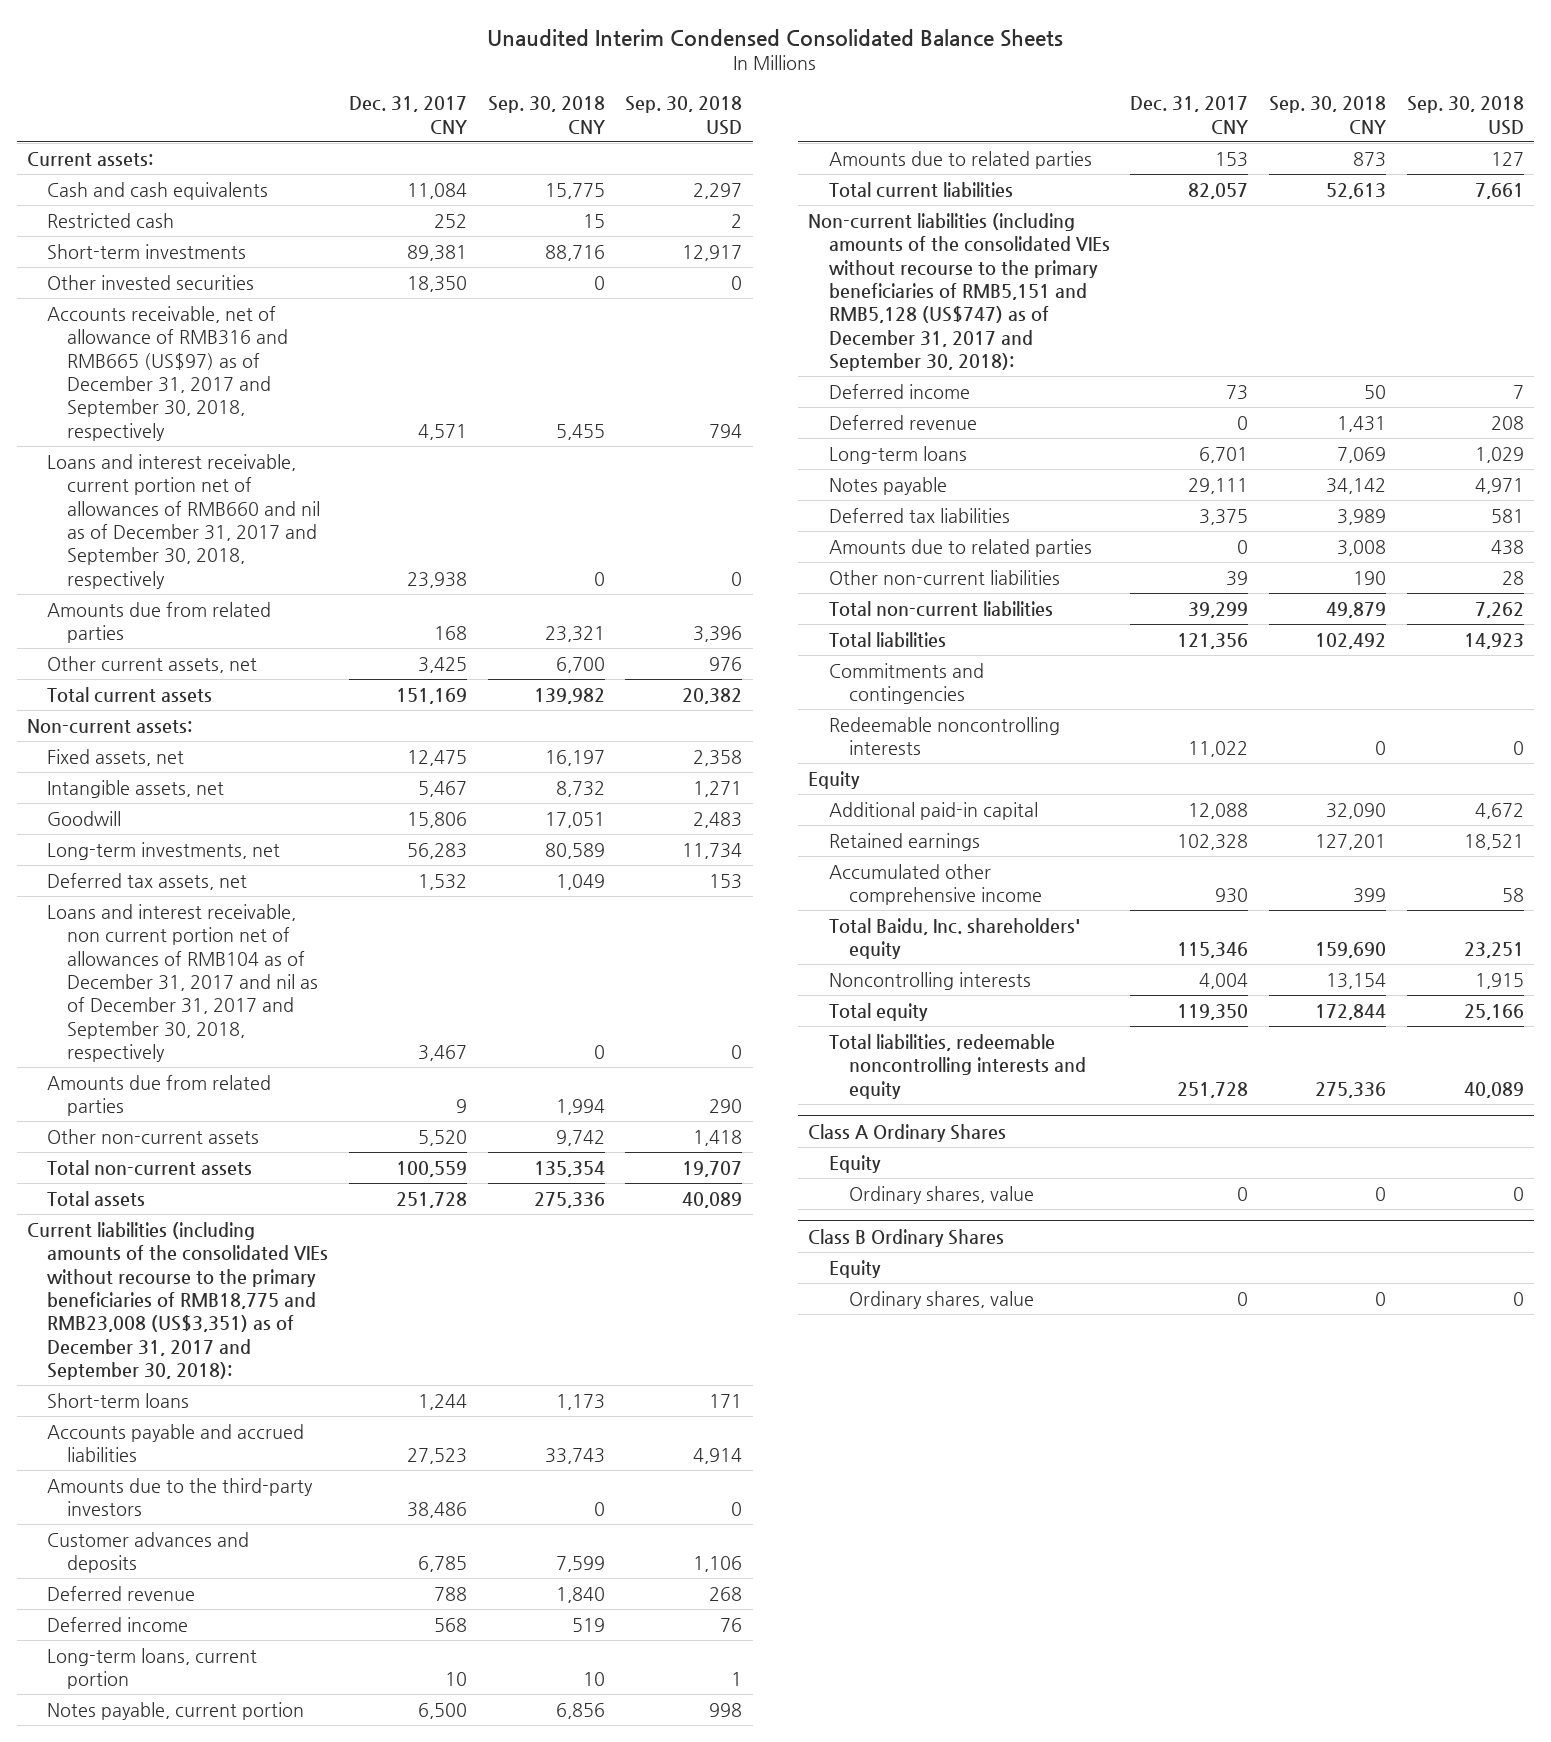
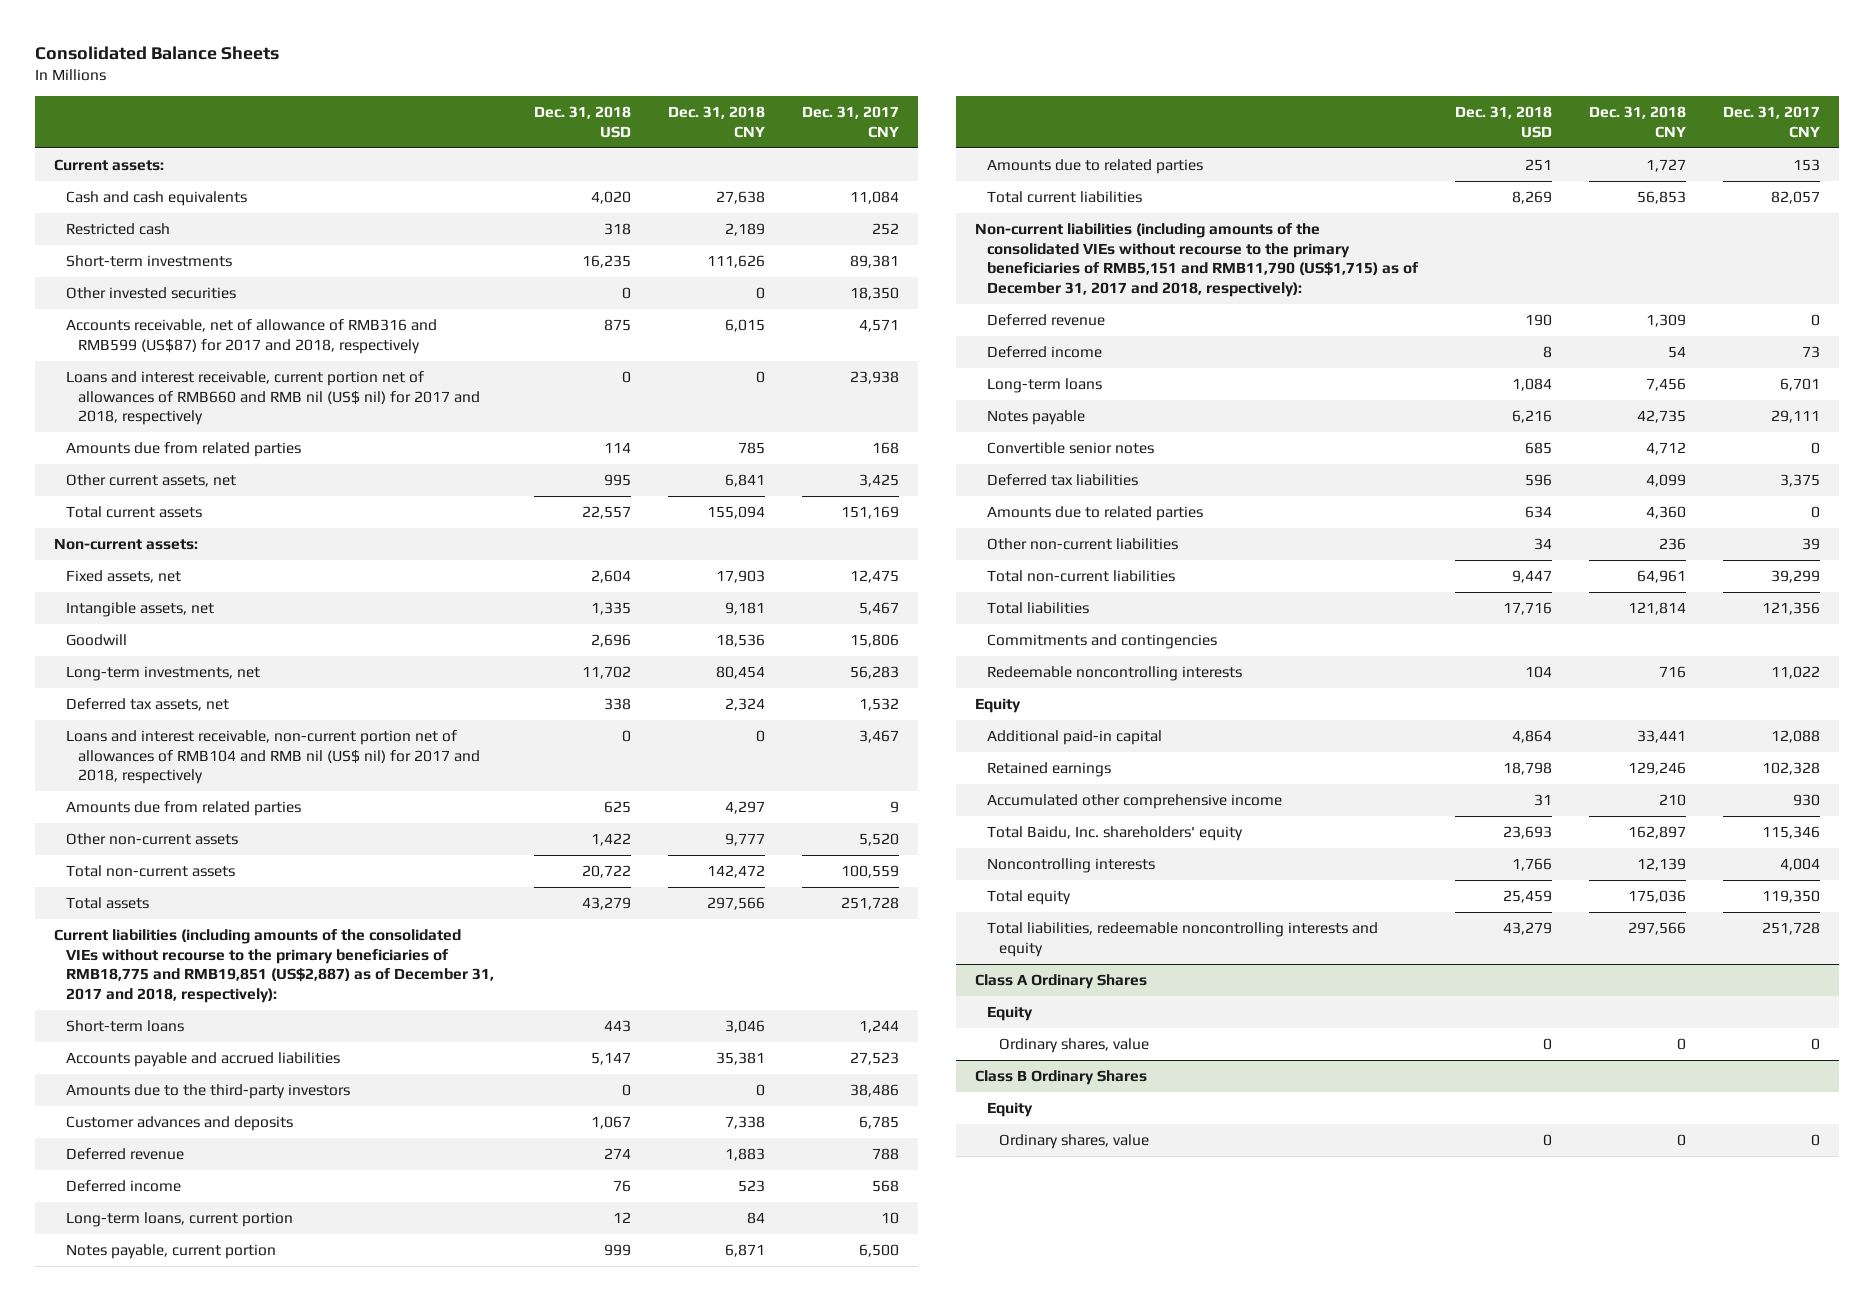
[487,28,1064,47] Unaudited Interim Condensed Consolidated Balance Sheets -> [35,46,280,61] Consolidated Balance Sheets
[487,96,605,134] Sep. 30, 2018 CNY -> none
[625,96,743,135] Sep. 30, 2018 USD -> none
none -> [533,106,631,138] Dec. 31, 2018 USD
none -> [667,106,765,138] Dec. 31, 2018 CNY
[47,305,289,441] Accounts receivable, net of allowance of RMB316 and RMB665 (US$97) as of December 31, 2017 and September 30, 2018, respectively -> [65,319,437,354] Accounts receivable, net of allowance of RMB316 and RMB599 (US$87) for 2017 and 2018, respectively
[47,453,321,589] Loans and interest receivable, current portion net of allowances of RMB660 and nil as of December 31, 2017 and September 30, 2018, respectively -> [65,371,480,426] Loans and interest receivable, current portion net of allowances of RMB660 and RMB nil (US$ nil) for 2017 and 2018, respectively
[47,903,319,1063] Loans and interest receivable, non current portion net of allowances of RMB104 as of December 31, 2017 and nil as of December 31, 2017 and September 30, 2018, respectively -> [65,730,480,785] Loans and interest receivable, non-current portion net of allowances of RMB104 and RMB nil (US$ nil) for 2017 and 2018, respectively
[26,1221,329,1381] Current liabilities (including amounts of the consolidated VIEs without recourse to the primary beneficiaries of RMB18,775 and RMB23,008 (US$3,351) as of December 31, 2017 and September 30, 2018): -> [53,929,494,1003] Current liabilities (including amounts of the consolidated VIEs without recourse to the primary beneficiaries of RMB18,775 and RMB19,851 (US$2,887) as of December 31, 2017 and 2018, respectively):
[808,212,1110,372] Non-current liabilities (including amounts of the consolidated VIEs without recourse to the primary beneficiaries of RMB5,151 and RMB5,128 (US$747) as of December 31, 2017 and September 30, 2018): -> [975,223,1420,297] Non-current liabilities (including amounts of the consolidated VIEs without recourse to the primary beneficiaries of RMB5,151 and RMB11,790 (US$1,715) as of December 31, 2017 and 2018, respectively):
[828,383,970,399] Deferred income -> [987,346,1103,359] Deferred income
none -> [987,442,1155,455] Convertible senior notes

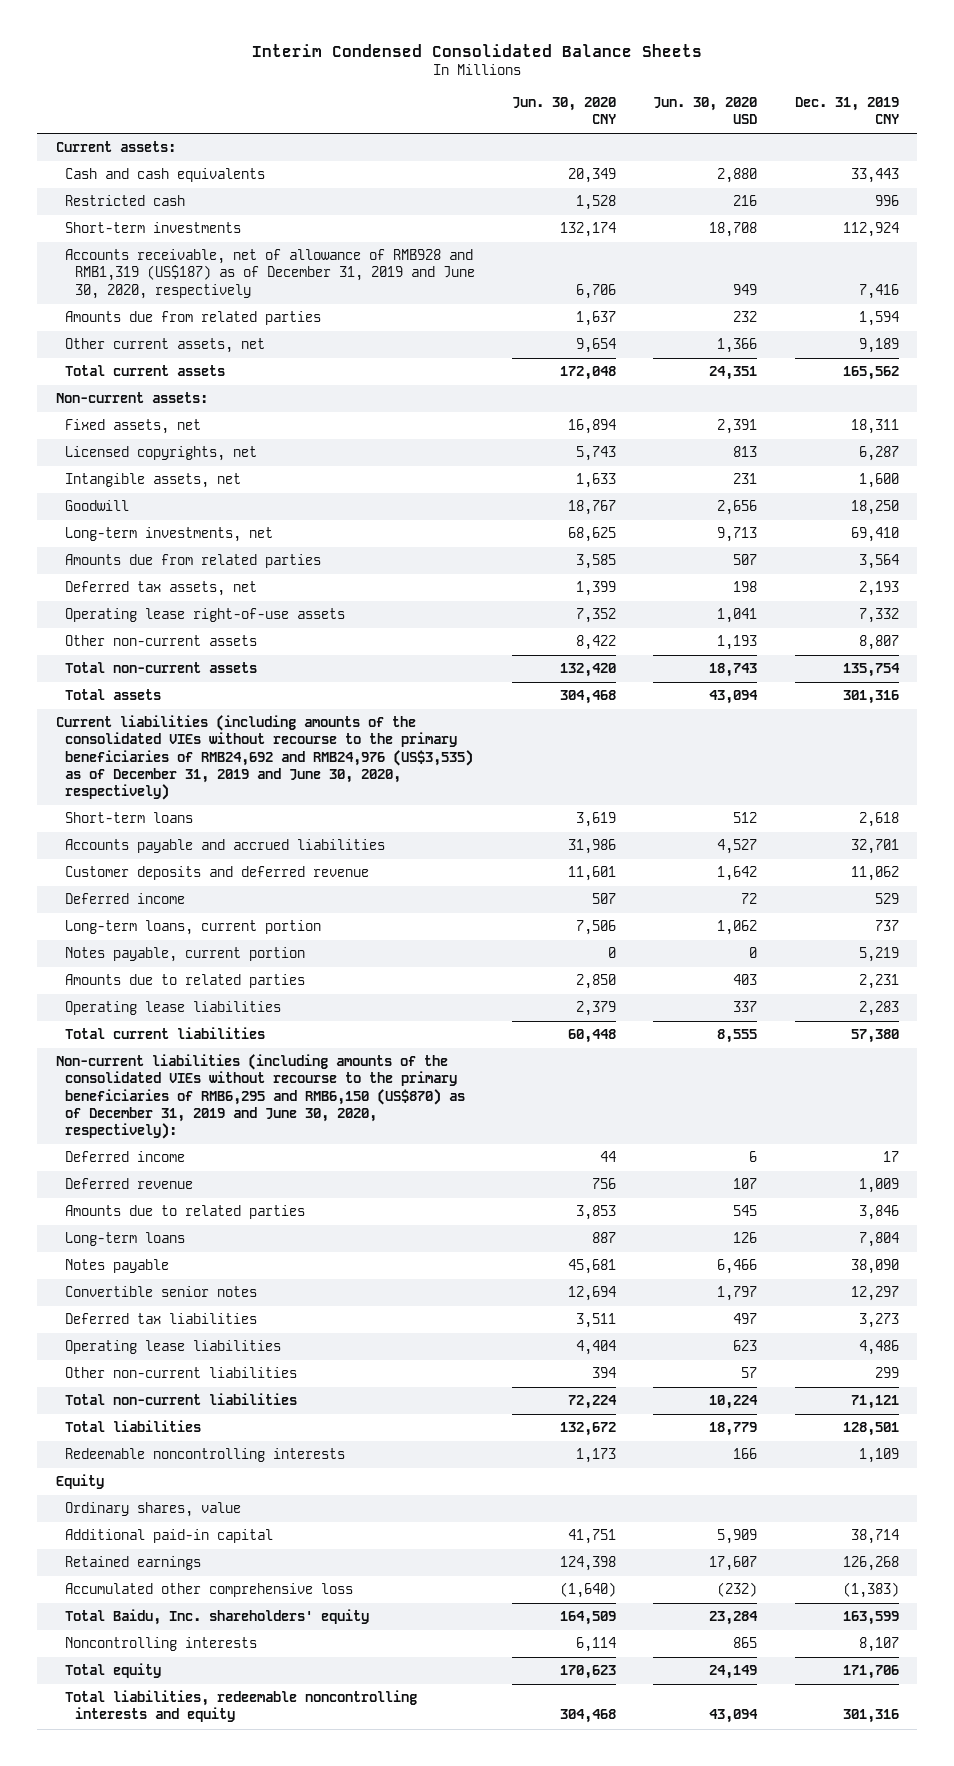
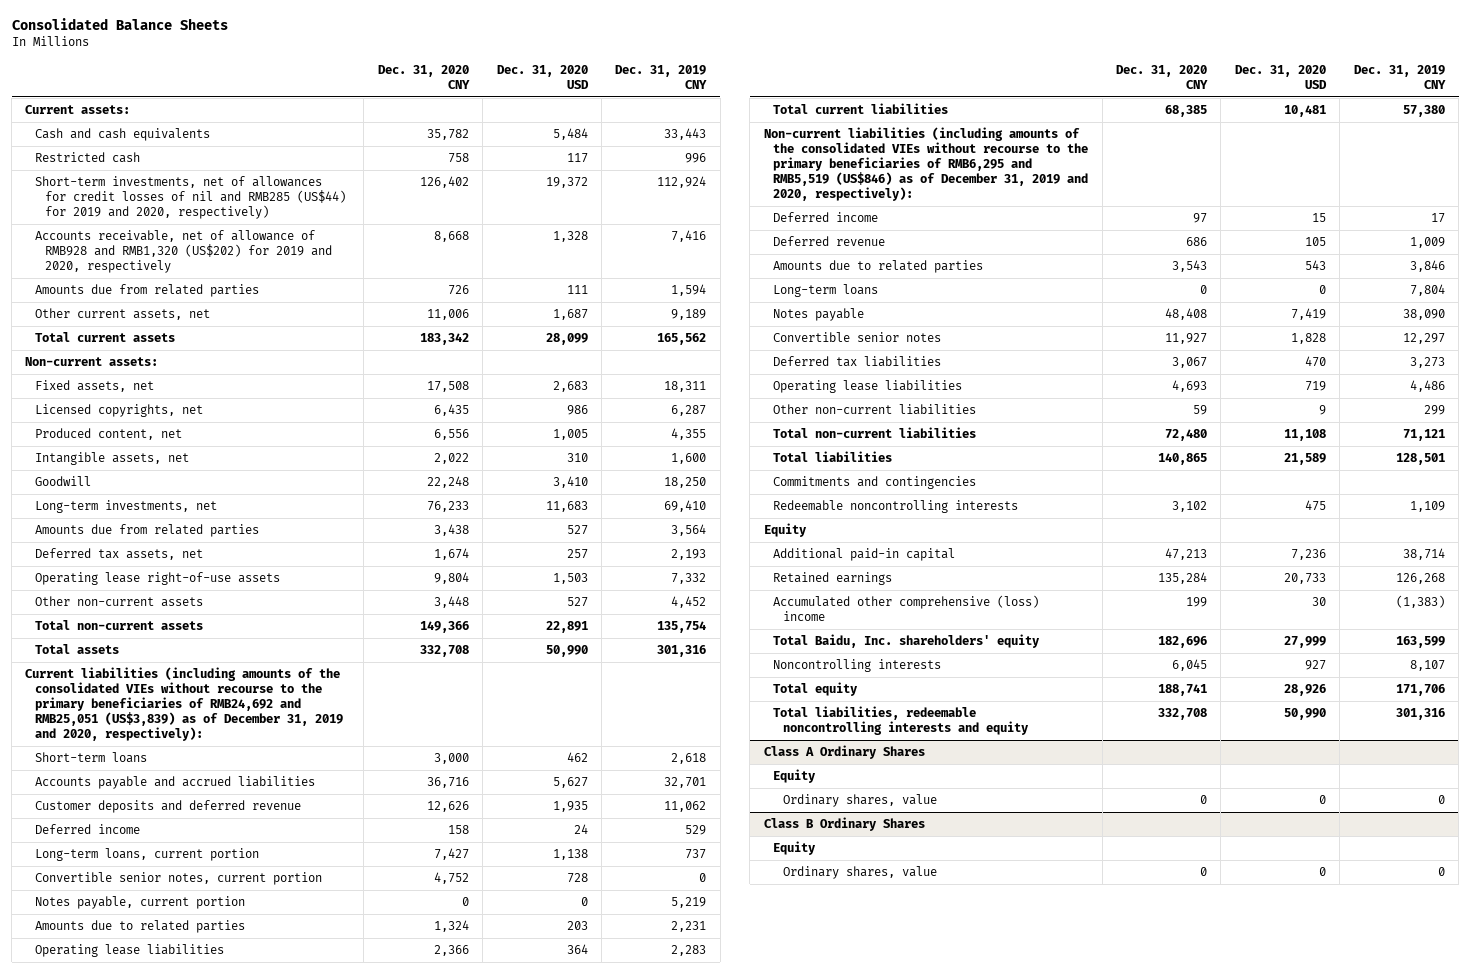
[252,44,703,58] Interim Condensed Consolidated Balance Sheets -> [11,18,228,31] Consolidated Balance Sheets
[511,97,616,125] Jun. 30, 2020 CNY -> none
[653,97,758,125] Jun. 30, 2020 USD -> none
none -> [377,64,470,89] Dec. 31, 2020 CNY
none -> [496,64,589,89] Dec. 31, 2020 USD
[65,222,242,234] Short-term investments -> [35,175,346,219] Short-term investments, net of allowances for credit losses of nil and RMB285 (US$44) for 2019 and 2020, respectively)
[65,249,475,299] Accounts receivable, net of allowance of RMB928 and RMB1,319 (US$187) as of December 31, 2019 and June 30, 2020, respectively -> [35,229,332,273] Accounts receivable, net of allowance of RMB928 and RMB1,320 (US$202) for 2019 and 2020, respectively
none -> [35,427,183,440] Produced content, net
[858,635,899,651] 8,807 -> [671,595,707,608] 4,452
[55,715,474,800] Current liabilities (including amounts of the consolidated VIEs without recourse to the primary beneficiaries of RMB24,692 and RMB24,976 (US$3,535) as of December 31, 2019 and June 30, 2020, respectively) -> [25,666,344,741] Current liabilities (including amounts of the consolidated VIEs without recourse to the primary beneficiaries of RMB24,692 and RMB25,051 (US$3,839) as of December 31, 2019 and 2020, respectively):
none -> [35,871,323,885] Convertible senior notes, current portion
[55,1054,466,1139] Non-current liabilities (including amounts of the consolidated VIEs without recourse to the primary beneficiaries of RMB6,295 and RMB6,150 (US$870) as of December 31, 2019 and June 30, 2020, respectively): -> [763,126,1089,201] Non-current liabilities (including amounts of the consolidated VIEs without recourse to the primary beneficiaries of RMB6,295 and RMB5,519 (US$846) as of December 31, 2019 and 2020, respectively):
none -> [773,475,977,489] Commitments and contingencies
[65,1502,242,1518] Ordinary shares, value -> none
[65,1583,354,1598] Accumulated other comprehensive loss -> [773,594,1040,621] Accumulated other comprehensive (loss) income
none -> [763,744,925,759] Class A Ordinary Shares
none -> [773,768,817,783] Equity
none -> [782,793,937,807] Ordinary shares, value
none -> [763,816,925,831] Class B Ordinary Shares
none -> [773,840,817,855] Equity
none -> [782,865,937,879] Ordinary shares, value

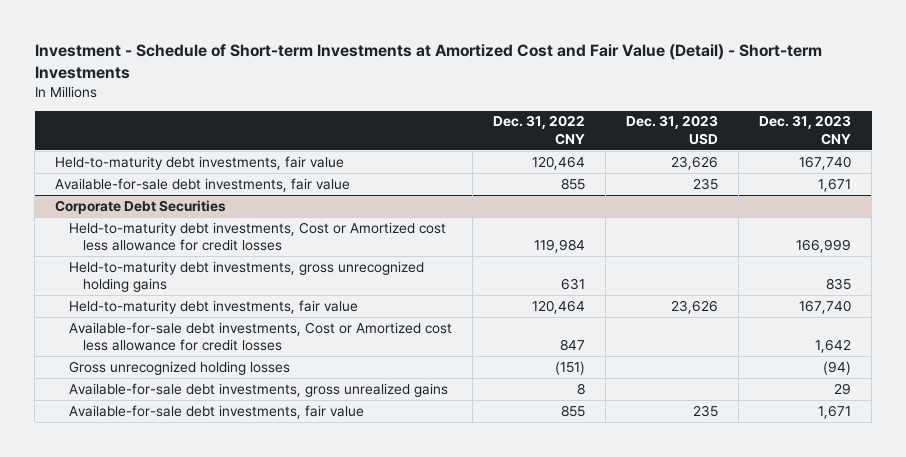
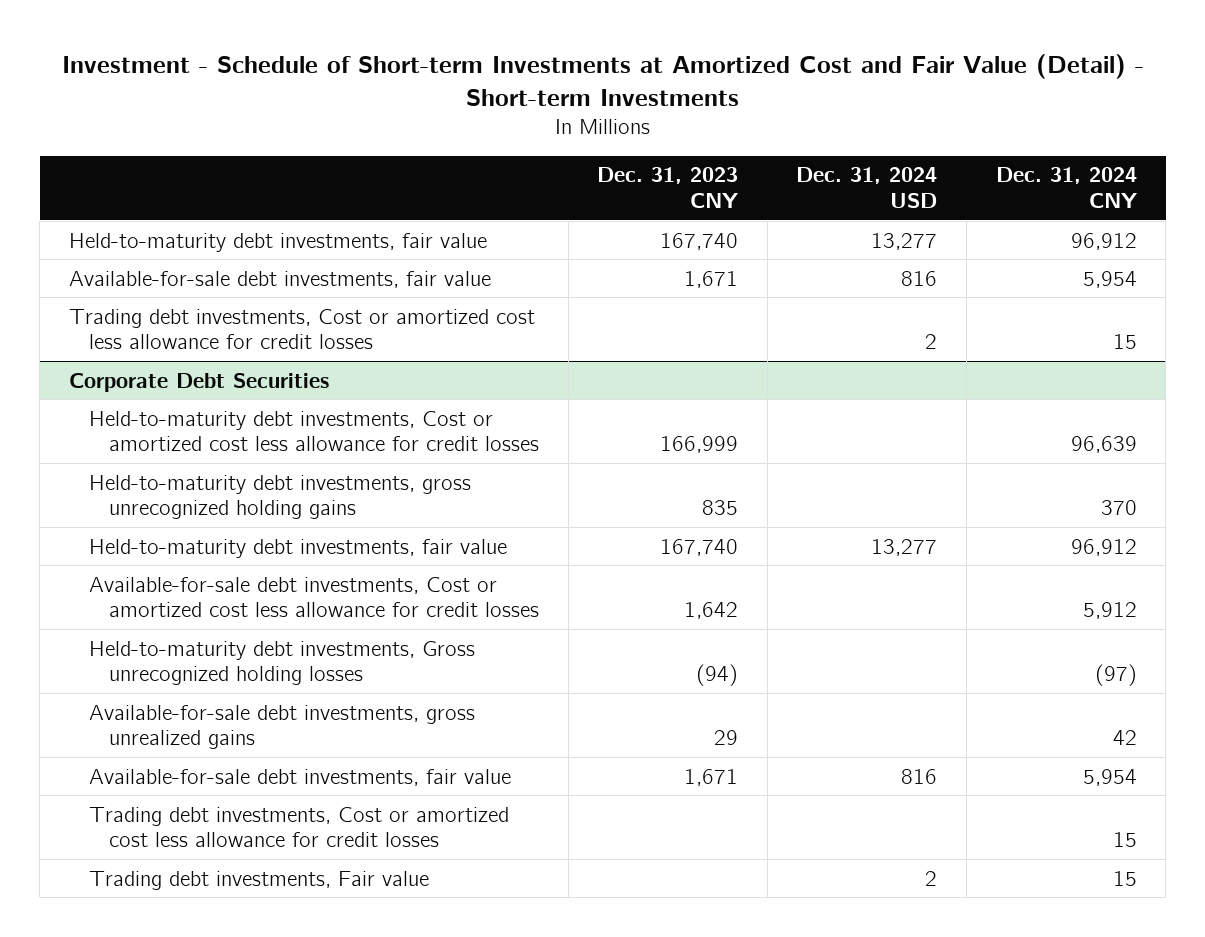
[493,115,586,145] Dec. 31, 2022 CNY -> none
[626,115,719,145] Dec. 31, 2023 USD -> none
none -> [796,167,938,208] Dec. 31, 2024 USD
none -> [995,167,1138,208] Dec. 31, 2024 CNY
none -> [68,308,535,350] Trading debt investments, Cost or amortized cost less allowance for credit losses
[69,221,447,252] Held-to-maturity debt investments, Cost or Amortized cost less allowance for credit losses -> [88,410,540,452] Held-to-maturity debt investments, Cost or amortized cost less allowance for credit losses
[69,321,453,352] Available-for-sale debt investments, Cost or Amortized cost less allowance for credit losses -> [88,576,540,618] Available-for-sale debt investments, Cost or amortized cost less allowance for credit losses
[69,360,291,375] Gross unrecognized holding losses -> [88,640,475,686] Held-to-maturity debt investments, Gross unrecognized holding losses
none -> [88,806,509,848] Trading debt investments, Cost or amortized cost less allowance for credit losses
none -> [88,870,429,890] Trading debt investments, Fair value

